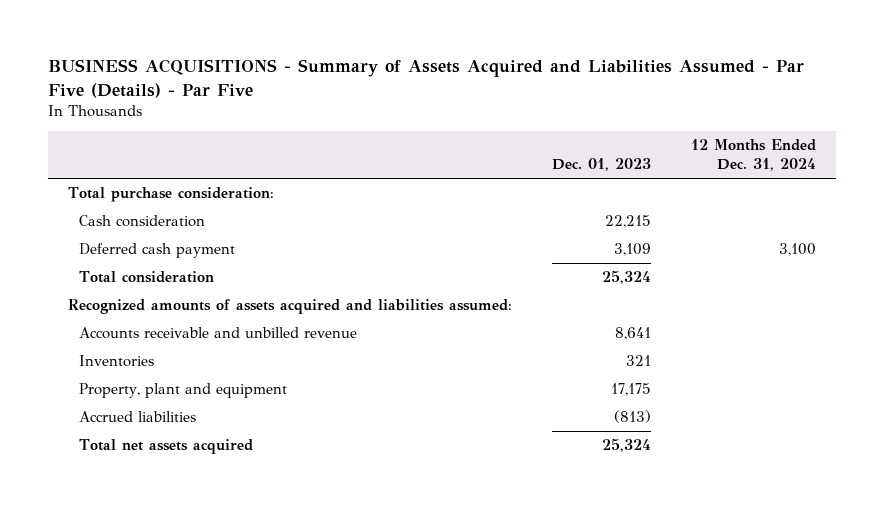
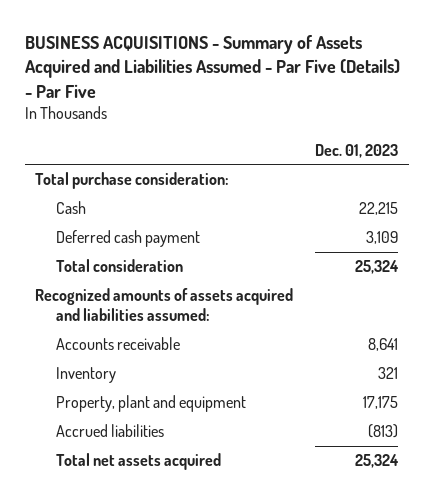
[690,139,816,172] 12 Months Ended Dec. 31, 2024 -> none
[79,215,206,228] Cash consideration -> [55,201,86,215] Cash
[79,327,358,340] Accounts receivable and unbilled revenue -> [55,337,180,351] Accounts receivable
[79,355,155,368] Inventories -> [55,367,116,384] Inventory

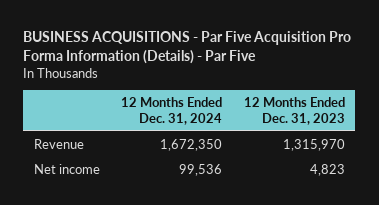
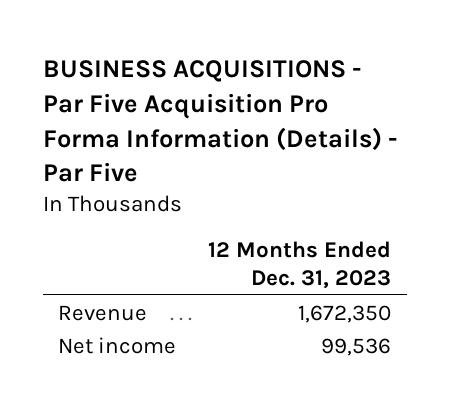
[121,97,223,125] 12 Months Ended Dec. 31, 2024 -> none
[282,138,345,151] 1,315,970 -> [297,304,391,323] 1,672,350
[309,163,345,176] 4,823 -> [320,337,391,356] 99,536

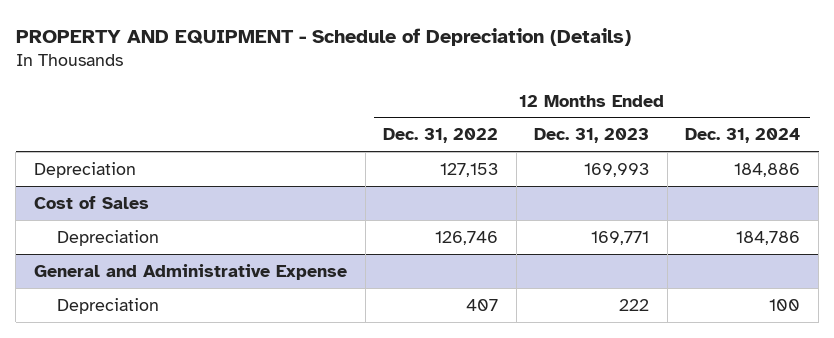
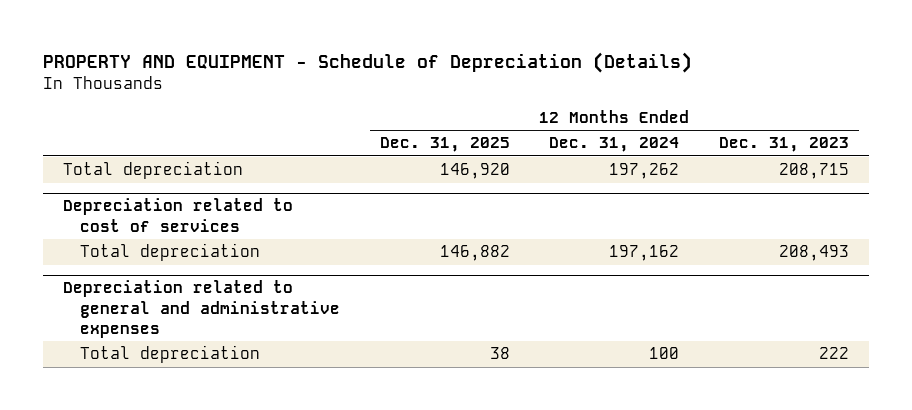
[383,128,499,144] Dec. 31, 2022 -> none
none -> [379,137,510,153] Dec. 31, 2025
[33,161,136,178] Depreciation -> [63,161,244,180] Total depreciation
[584,162,650,177] 169,993 -> [778,163,849,180] 208,715
[734,162,801,177] 184,886 -> [609,163,680,180] 197,262
[33,195,149,209] Cost of Sales -> [63,198,294,232] Depreciation related to cost of services
[56,229,159,246] Depreciation -> [80,243,261,262] Total depreciation
[591,230,650,245] 169,771 -> [778,245,849,262] 208,493
[736,230,801,245] 184,786 -> [609,245,680,262] 197,162
[33,263,347,280] General and Administrative Expense -> [63,280,341,338] Depreciation related to general and administrative expenses
[56,297,159,314] Depreciation -> [80,345,261,364] Total depreciation

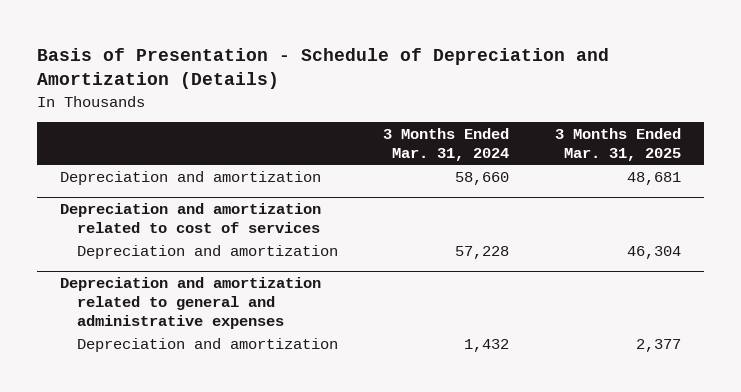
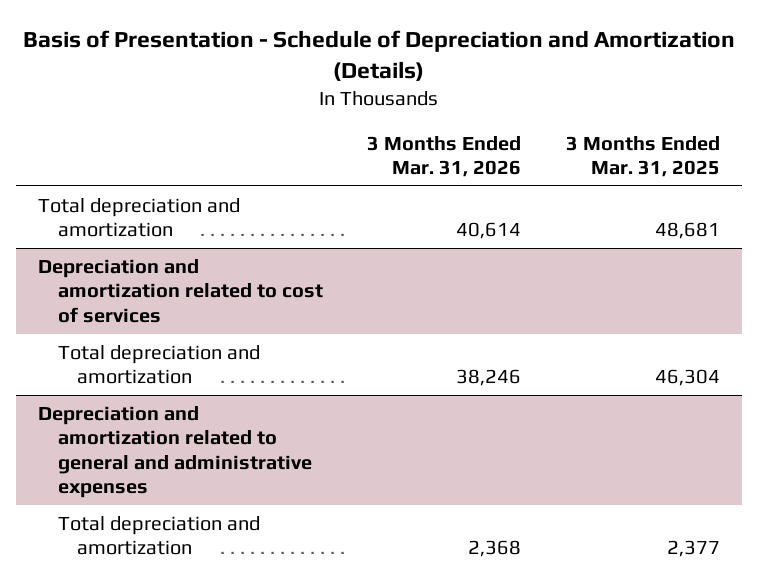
[383,128,510,161] 3 Months Ended Mar. 31, 2024 -> none
none -> [367,135,522,177] 3 Months Ended Mar. 31, 2026
[59,170,321,185] Depreciation and amortization -> [38,197,241,238] Total depreciation and amortization
[76,244,338,259] Depreciation and amortization -> [57,344,260,385] Total depreciation and amortization
[76,337,338,352] Depreciation and amortization -> [57,515,260,556] Total depreciation and amortization

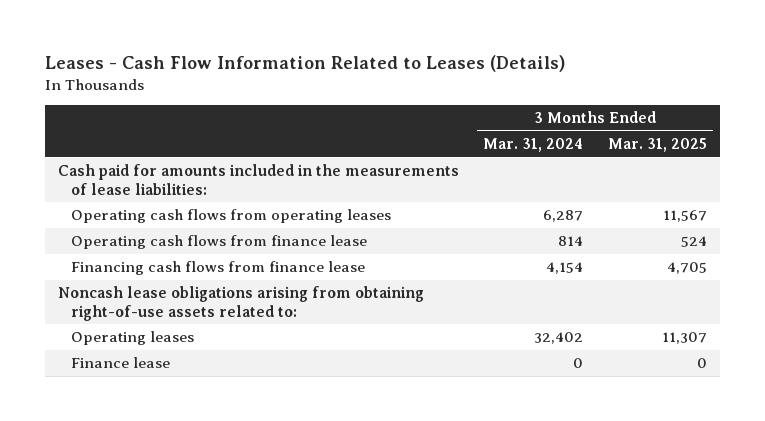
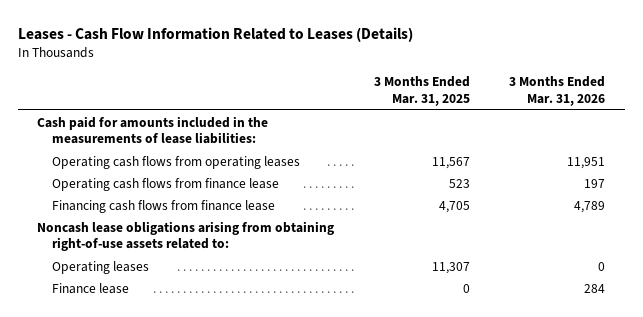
[483,138,584,153] Mar. 31, 2024 -> none
none -> [509,76,606,107] 3 Months Ended Mar. 31, 2026
[681,236,708,248] 524 -> [448,178,470,188] 523

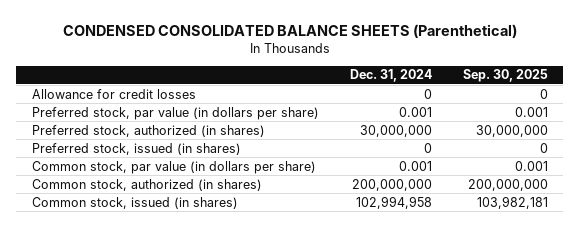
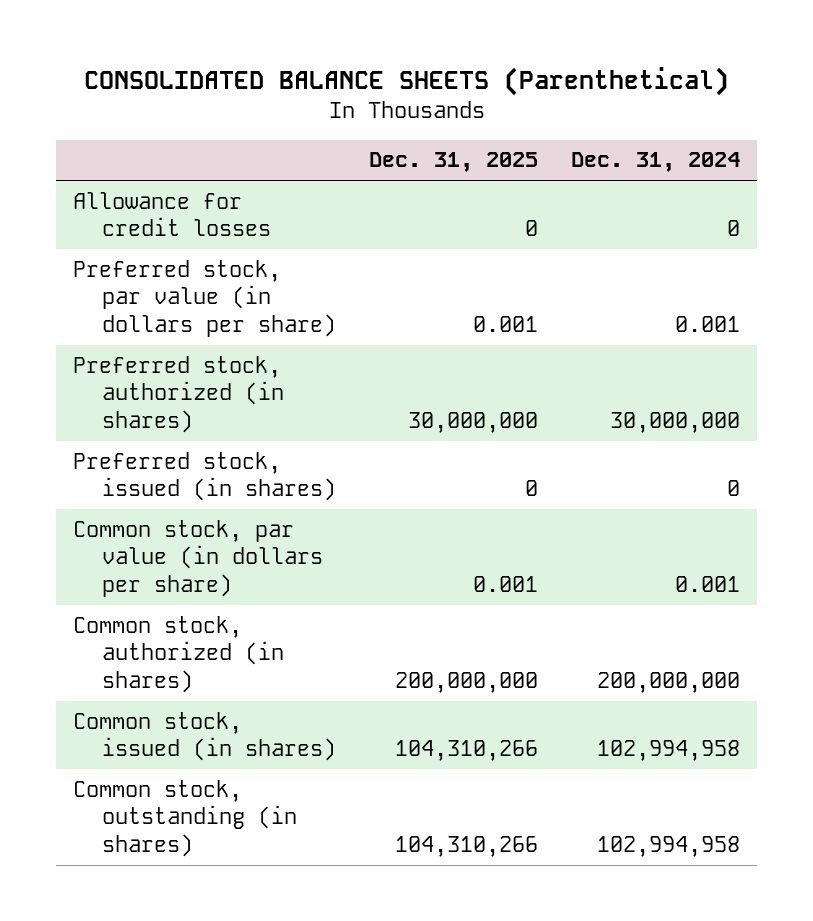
[62,23,517,38] CONDENSED CONSOLIDATED BALANCE SHEETS (Parenthetical) -> [83,67,729,97] CONSOLIDATED BALANCE SHEETS (Parenthetical)
[462,69,548,83] Sep. 30, 2025 -> none
none -> [369,152,539,173] Dec. 31, 2025
none -> [72,779,297,857] Common stock, outstanding (in shares)

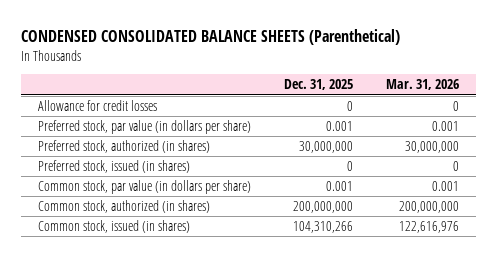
[83,67,729,97] CONSOLIDATED BALANCE SHEETS (Parenthetical) -> [21,29,401,46] CONDENSED CONSOLIDATED BALANCE SHEETS (Parenthetical)
[571,152,741,173] Dec. 31, 2024 -> none
none -> [386,79,460,91] Mar. 31, 2026
[72,779,297,857] Common stock, outstanding (in shares) -> none

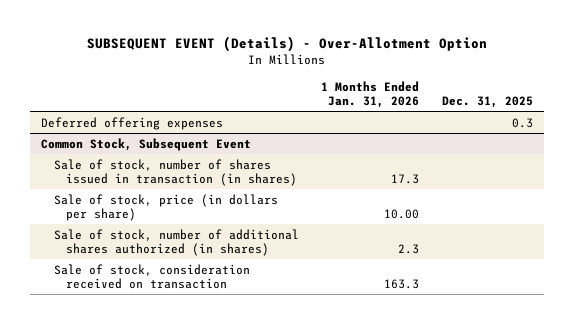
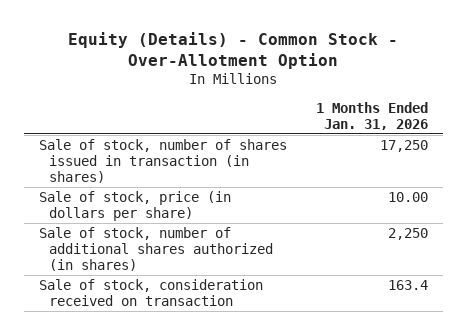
[86,36,487,53] SUBSEQUENT EVENT (Details) - Over-Allotment Option -> [68,31,399,69] Equity (Details) - Common Stock - Over-Allotment Option
[441,95,533,108] Dec. 31, 2025 -> none
[40,116,223,130] Deferred offering expenses -> none
[40,137,251,151] Common Stock, Subsequent Event -> none
[391,173,420,184] 17.3 -> [379,140,428,153] 17,250
[398,243,420,254] 2.3 -> [387,228,428,241] 2,250
[384,278,420,289] 163.3 -> [387,280,428,291] 163.4

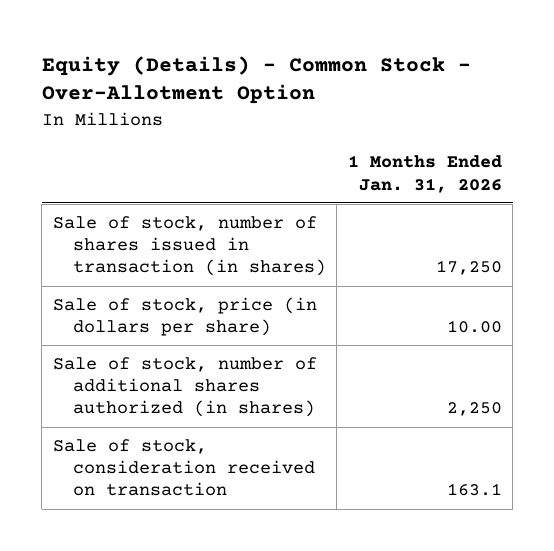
[387,280,428,291] 163.4 -> [446,483,502,497] 163.1

